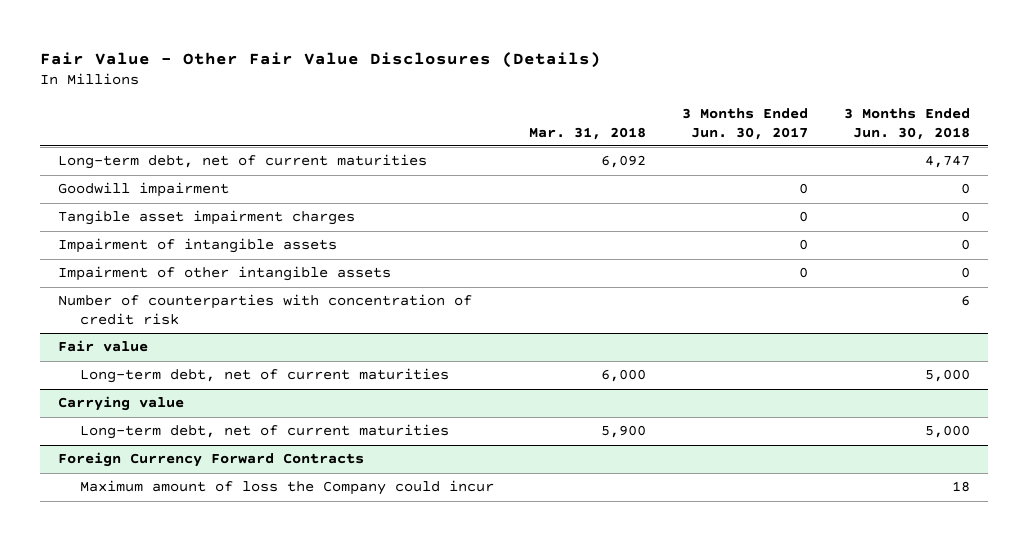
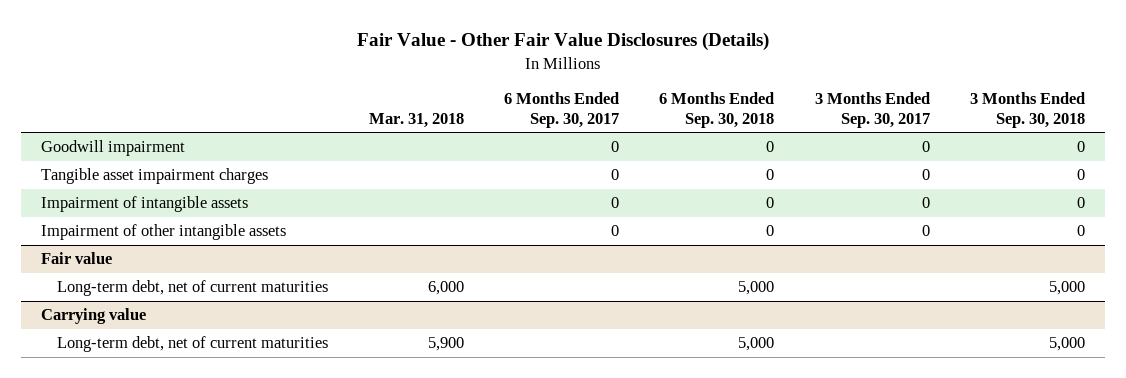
[682,107,809,140] 3 Months Ended Jun. 30, 2017 -> none
[844,107,971,140] 3 Months Ended Jun. 30, 2018 -> none
none -> [503,92,619,128] 6 Months Ended Sep. 30, 2017
none -> [659,92,775,128] 6 Months Ended Sep. 30, 2018
none -> [814,92,930,128] 3 Months Ended Sep. 30, 2017
none -> [969,92,1085,128] 3 Months Ended Sep. 30, 2018
[57,154,427,170] Long-term debt, net of current maturities -> none
[57,294,472,326] Number of counterparties with concentration of credit risk -> none
[57,452,364,468] Foreign Currency Forward Contracts -> none
[79,480,494,496] Maximum amount of loss the Company could incur -> none

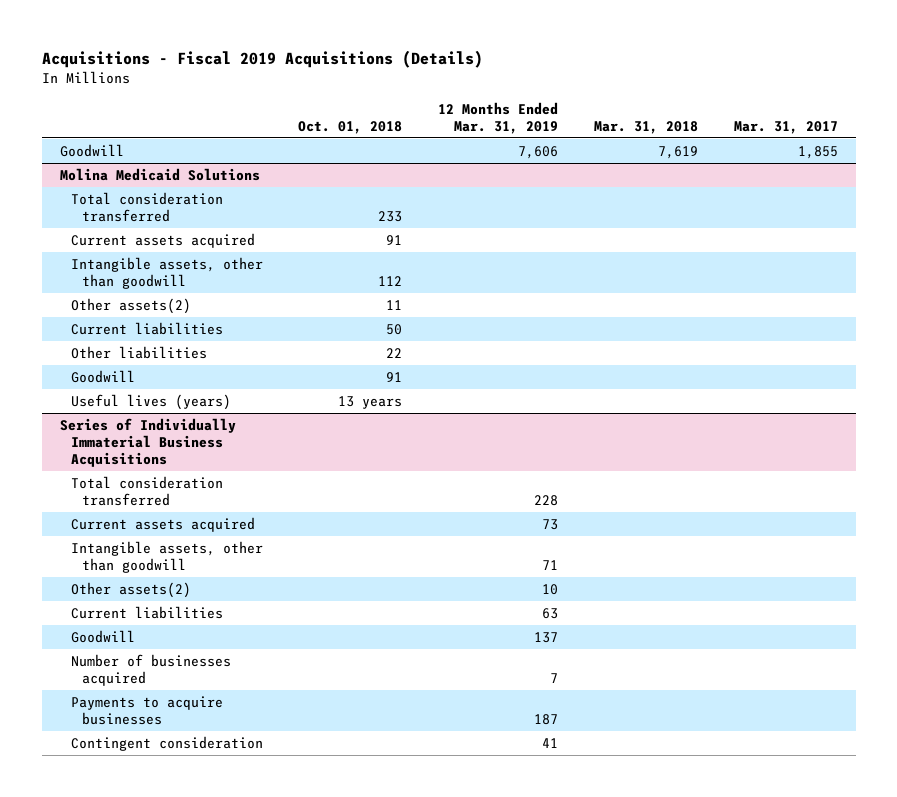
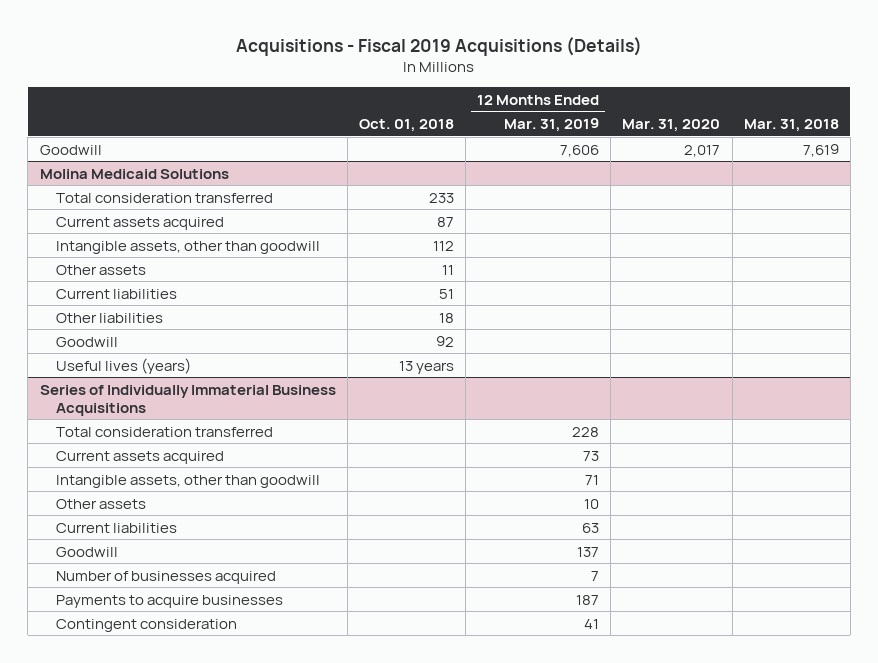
[733,120,838,134] Mar. 31, 2017 -> none
none -> [622,119,721,133] Mar. 31, 2020
[386,234,403,245] 91 -> [436,216,454,227] 87
[70,297,191,314] Other assets(2) -> [55,264,146,275] Other assets
[386,323,403,335] 50 -> [438,288,454,299] 51
[386,347,403,358] 22 -> [438,312,454,323] 18
[386,371,403,382] 91 -> [435,335,454,347] 92
[70,581,191,598] Other assets(2) -> [55,498,146,509] Other assets

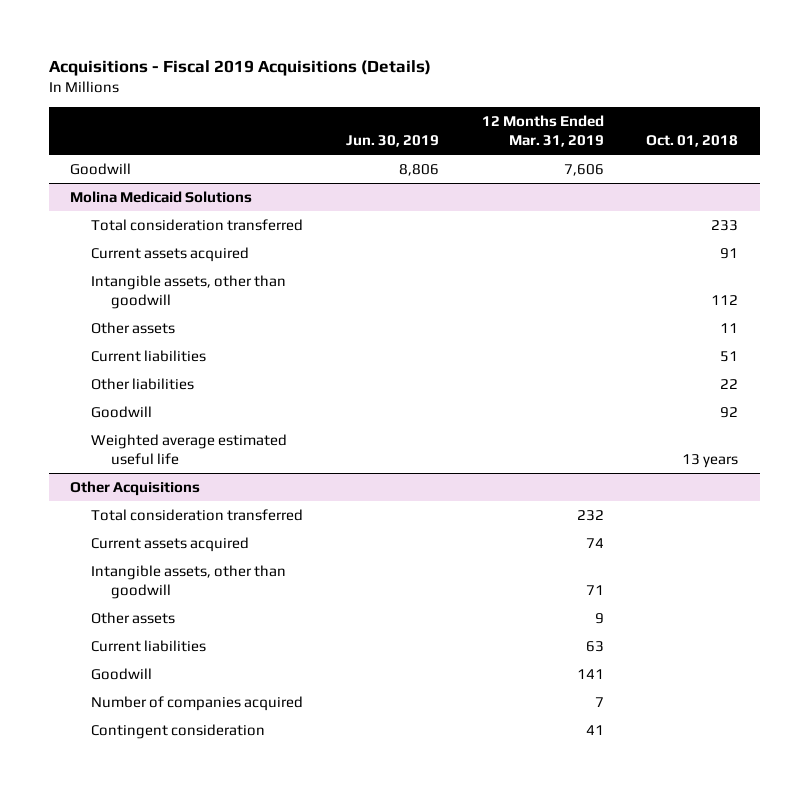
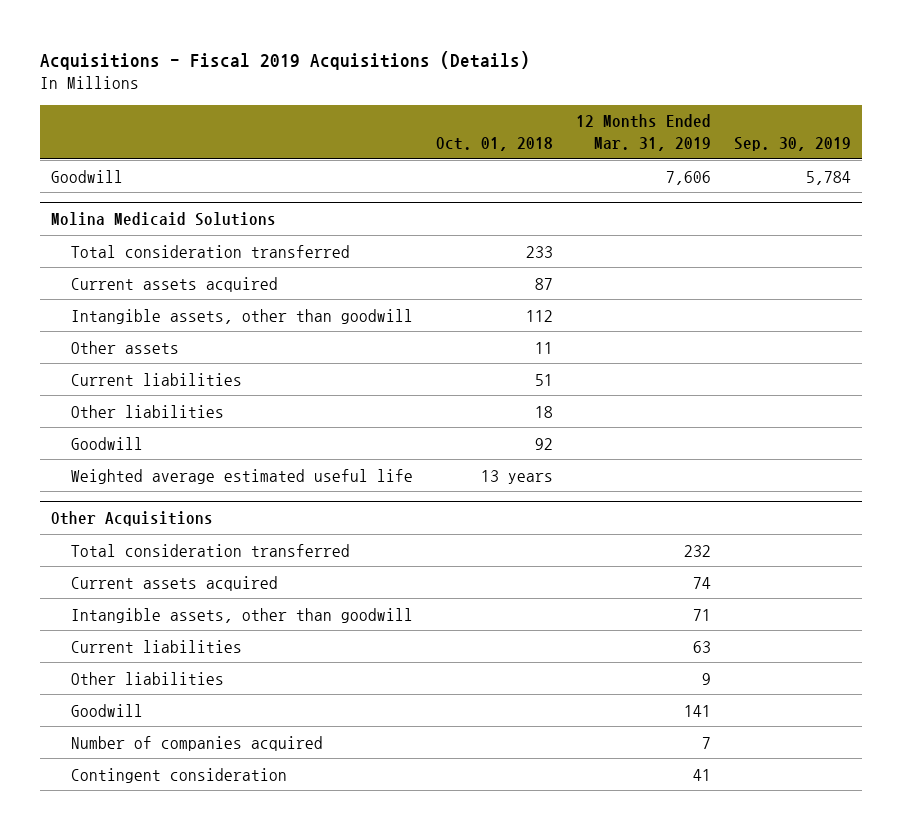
[345,134,439,147] Jun. 30, 2019 -> none
none -> [733,136,851,151] Sep. 30, 2019
[720,247,739,259] 91 -> [535,277,554,290] 87
[720,378,739,389] 22 -> [535,405,554,418] 18
[90,611,175,624] Other assets -> none
none -> [71,671,225,685] Other liabilities

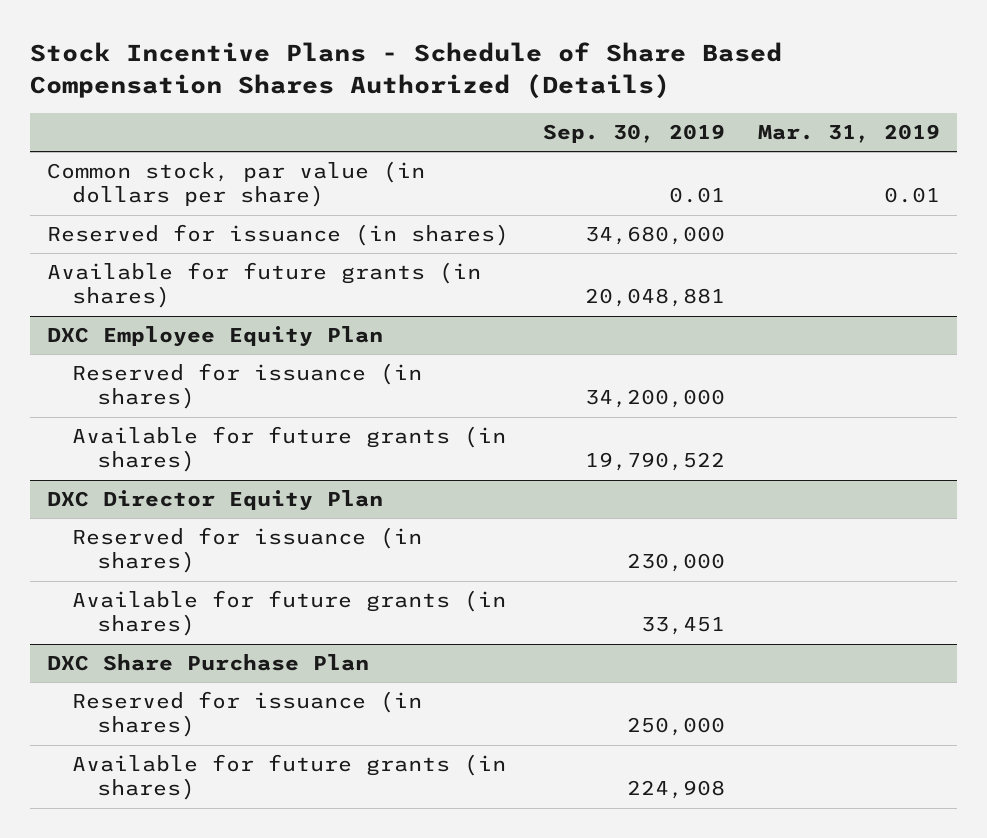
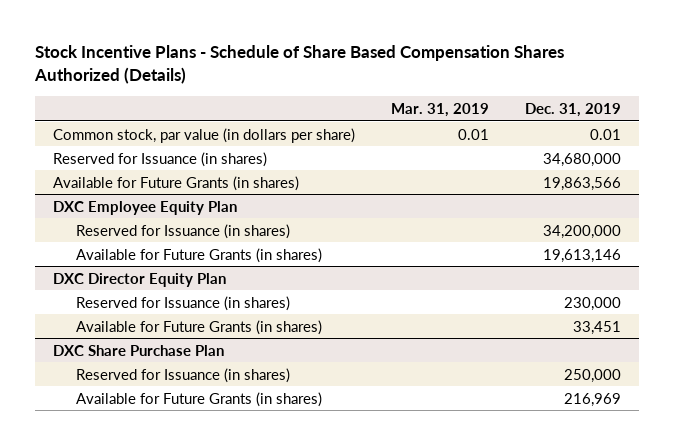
[542,124,725,144] Sep. 30, 2019 -> none
none -> [524,102,621,117] Dec. 31, 2019
[46,224,509,247] Reserved for issuance (in shares) -> [52,151,267,167] Reserved for Issuance (in shares)
[46,262,481,309] Available for future grants (in shares) -> [52,175,299,191] Available for Future Grants (in shares)
[72,363,423,410] Reserved for issuance (in shares) -> [75,223,290,239] Reserved for Issuance (in shares)
[72,426,507,473] Available for future grants (in shares) -> [75,247,322,263] Available for Future Grants (in shares)
[72,527,423,574] Reserved for issuance (in shares) -> [75,295,290,311] Reserved for Issuance (in shares)
[72,590,507,637] Available for future grants (in shares) -> [75,319,322,335] Available for Future Grants (in shares)
[72,691,423,738] Reserved for issuance (in shares) -> [75,367,290,383] Reserved for Issuance (in shares)
[72,754,507,801] Available for future grants (in shares) -> [75,391,322,407] Available for Future Grants (in shares)

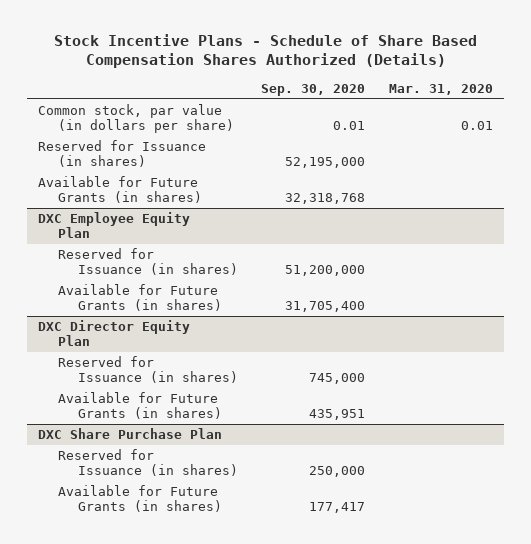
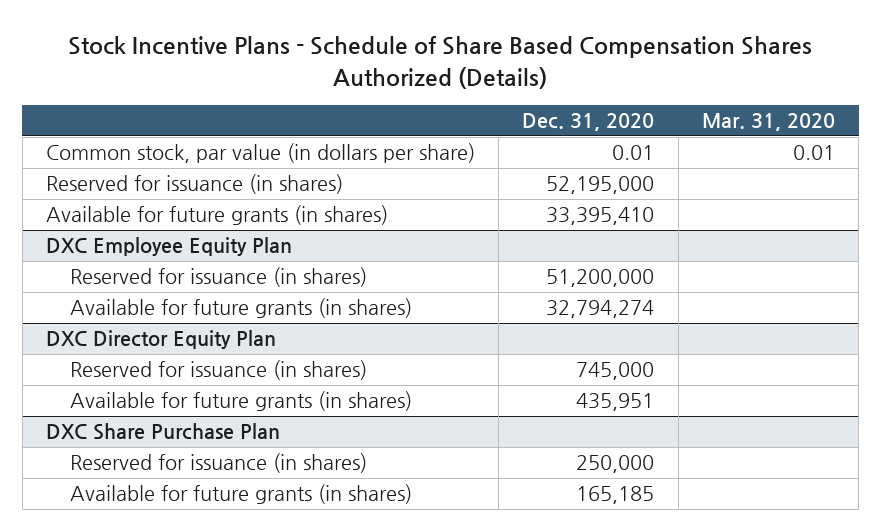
[261,83,366,96] Sep. 30, 2020 -> none
none -> [522,113,655,132] Dec. 31, 2020
[38,139,207,168] Reserved for Issuance (in shares) -> [45,174,343,195] Reserved for issuance (in shares)
[38,175,203,204] Available for Future Grants (in shares) -> [45,205,388,226] Available for future grants (in shares)
[58,247,238,276] Reserved for Issuance (in shares) -> [70,267,368,288] Reserved for issuance (in shares)
[58,283,222,312] Available for Future Grants (in shares) -> [70,298,413,319] Available for future grants (in shares)
[58,355,238,384] Reserved for Issuance (in shares) -> [70,360,368,381] Reserved for issuance (in shares)
[58,391,222,420] Available for Future Grants (in shares) -> [70,391,413,412] Available for future grants (in shares)
[58,448,238,477] Reserved for Issuance (in shares) -> [70,453,368,474] Reserved for issuance (in shares)
[58,484,222,513] Available for Future Grants (in shares) -> [70,484,413,505] Available for future grants (in shares)

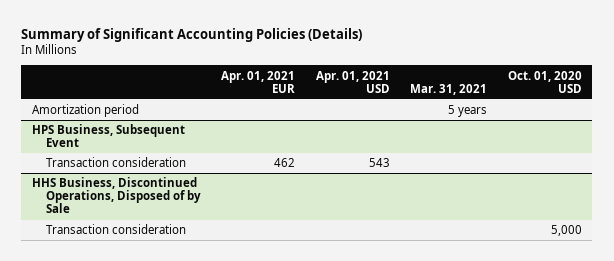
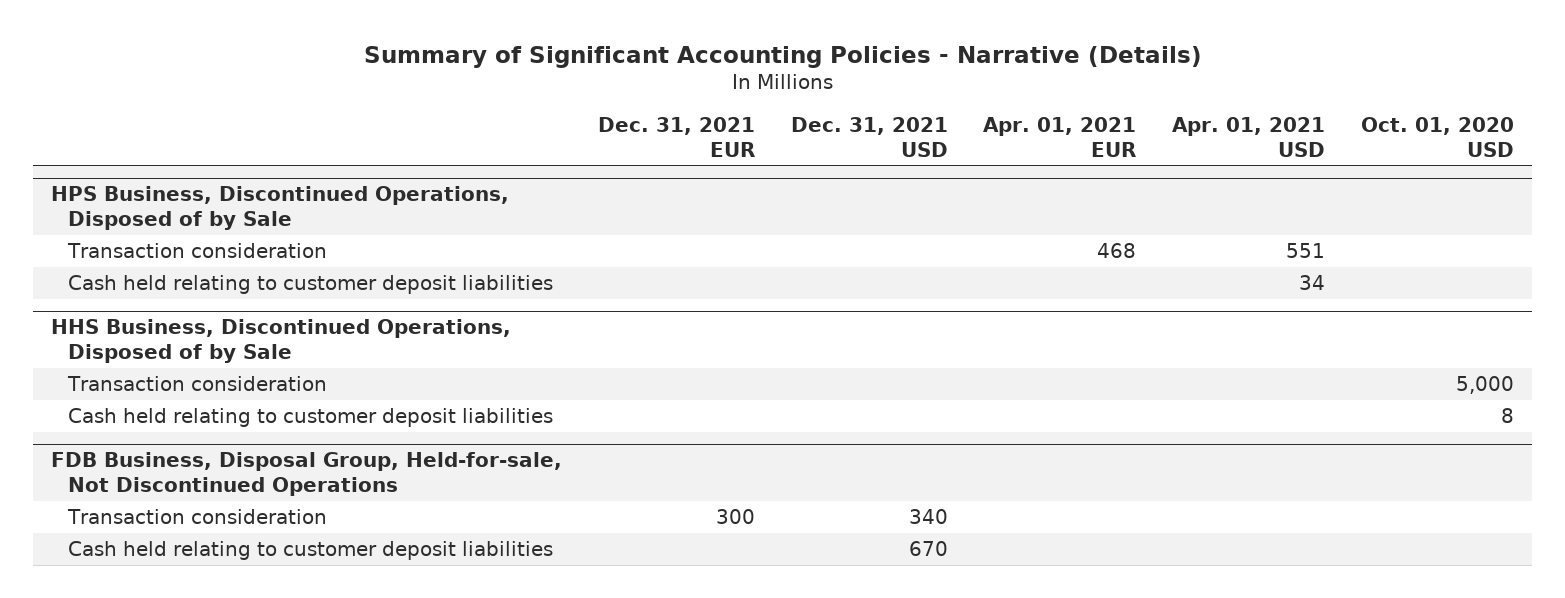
[21,27,363,42] Summary of Significant Accounting Policies (Details) -> [363,46,1202,69] Summary of Significant Accounting Policies - Narrative (Details)
[410,83,488,95] Mar. 31, 2021 -> none
none -> [597,116,755,157] Dec. 31, 2021 EUR
none -> [790,116,948,157] Dec. 31, 2021 USD
[31,104,139,118] Amortization period -> none
[31,124,185,148] HPS Business, Subsequent Event -> none
[45,157,186,168] Transaction consideration -> none
none -> [50,186,509,231] HPS Business, Discontinued Operations, Disposed of by Sale
none -> [66,242,327,258] Transaction consideration
none -> [67,274,553,294] Cash held relating to customer deposit liabilities
none -> [67,407,553,427] Cash held relating to customer deposit liabilities
none -> [50,452,562,497] FDB Business, Disposal Group, Held-for-sale, Not Discontinued Operations
none -> [66,508,327,524] Transaction consideration
none -> [67,540,553,560] Cash held relating to customer deposit liabilities

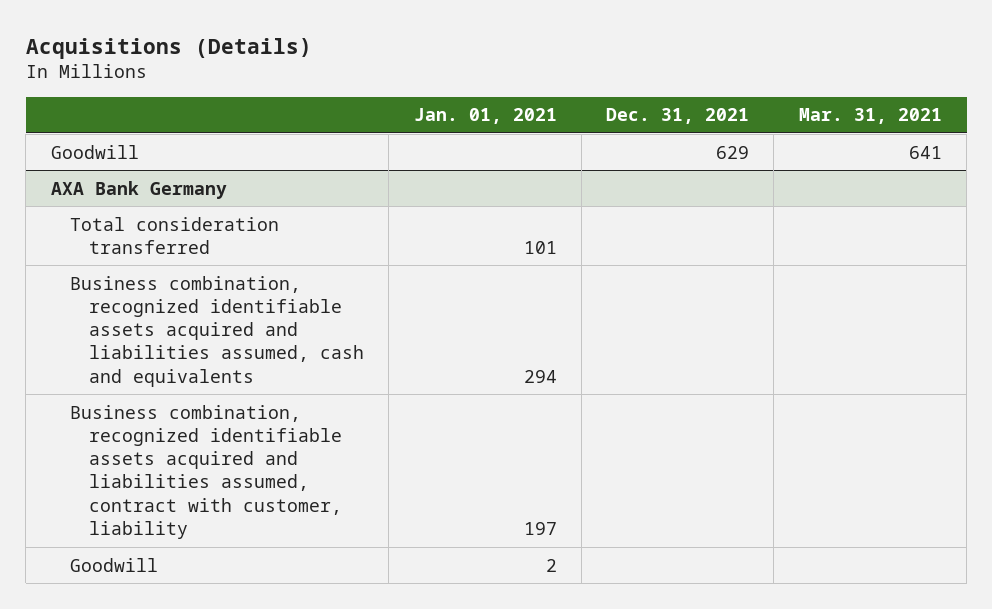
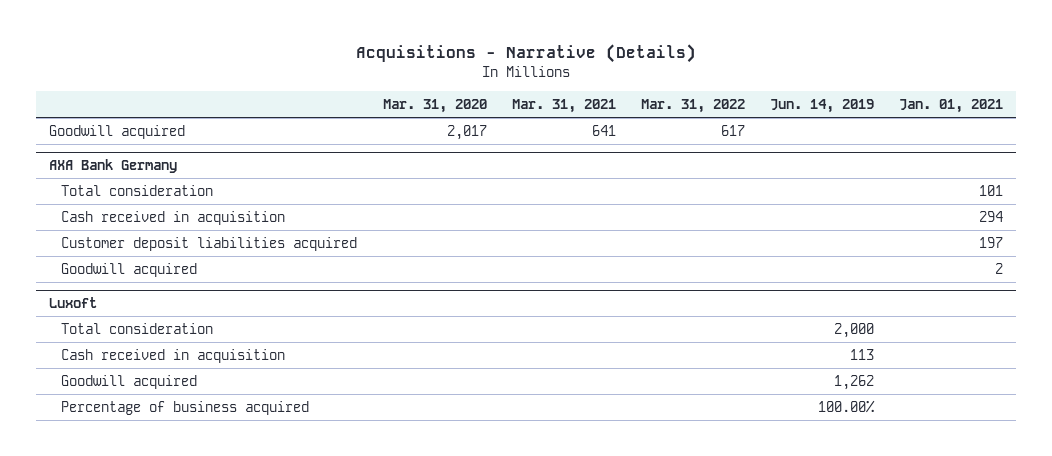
[25,37,312,59] Acquisitions (Details) -> [356,44,697,64] Acquisitions - Narrative (Details)
[606,108,750,125] Dec. 31, 2021 -> none
none -> [382,99,487,114] Mar. 31, 2020
none -> [640,99,745,114] Mar. 31, 2022
none -> [770,99,875,114] Jun. 14, 2019
[50,144,139,159] Goodwill -> [49,124,186,139] Goodwill acquired
[69,216,279,254] Total consideration transferred -> [61,184,214,196] Total consideration
[69,275,364,387] Business combination, recognized identifiable assets acquired and liabilities assumed, cash and equivalents -> [61,210,286,225] Cash received in acquisition
[69,404,342,540] Business combination, recognized identifiable assets acquired and liabilities assumed, contract with customer, liability -> [61,236,358,251] Customer deposit liabilities acquired
[69,557,158,572] Goodwill -> [61,262,198,277] Goodwill acquired
none -> [49,297,98,309] Luxoft
none -> [61,322,214,334] Total consideration
none -> [61,348,286,363] Cash received in acquisition
none -> [61,374,198,389] Goodwill acquired
none -> [61,400,310,415] Percentage of business acquired

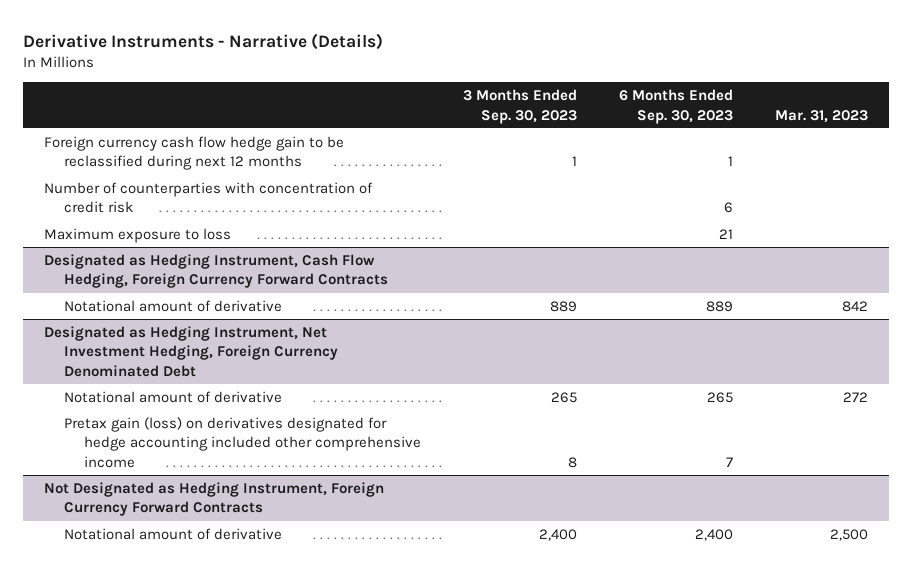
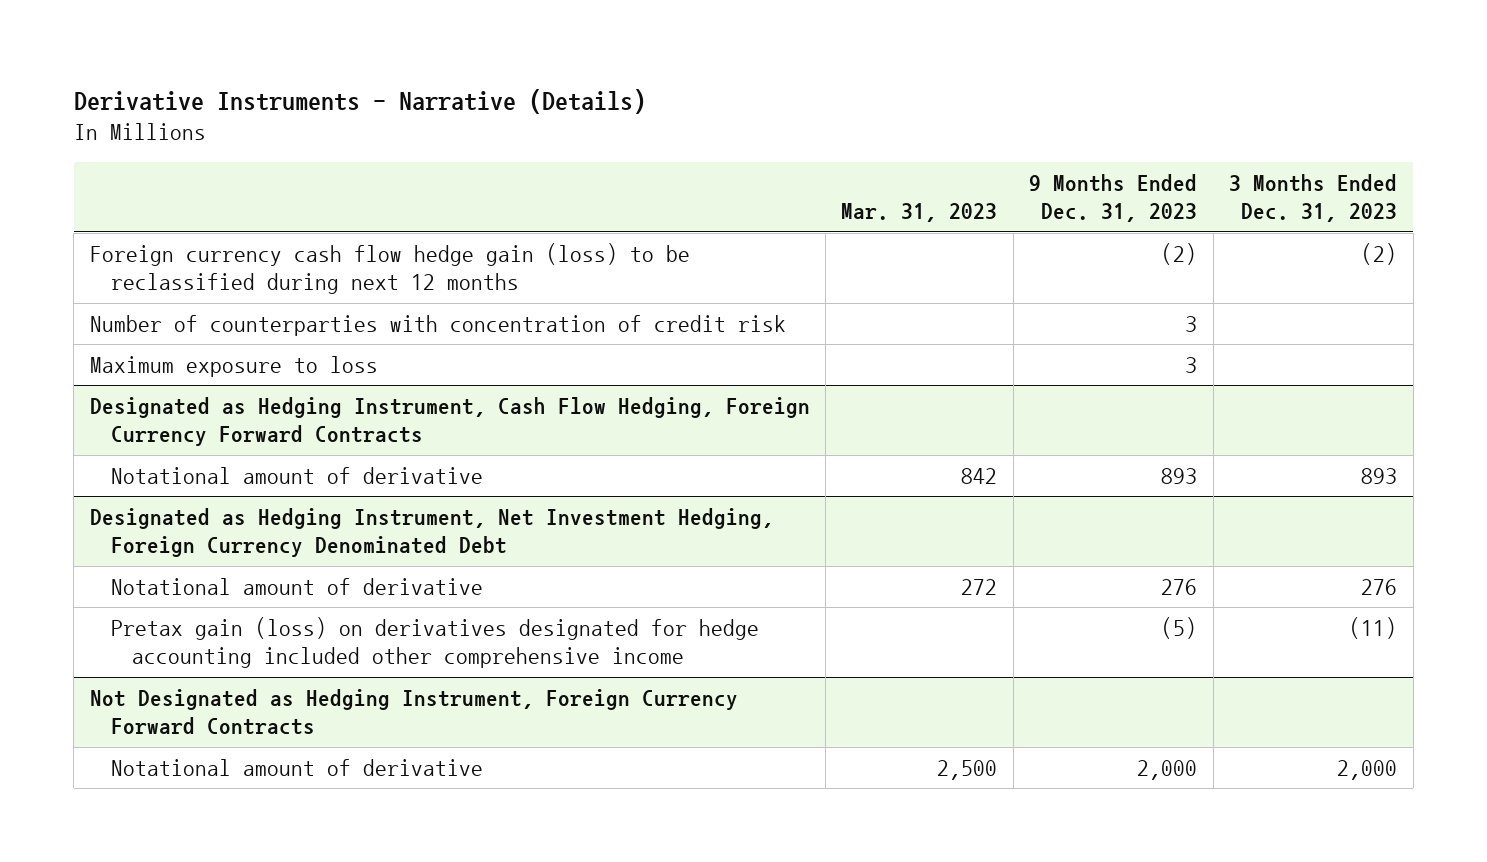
[463,89,578,124] 3 Months Ended Sep. 30, 2023 -> none
[619,89,734,124] 6 Months Ended Sep. 30, 2023 -> none
none -> [1029,173,1198,223] 9 Months Ended Dec. 31, 2023
none -> [1229,173,1398,223] 3 Months Ended Dec. 31, 2023
[44,135,345,171] Foreign currency cash flow hedge gain to be reclassified during next 12 months -> [89,242,690,295] Foreign currency cash flow hedge gain (loss) to be reclassified during next 12 months

